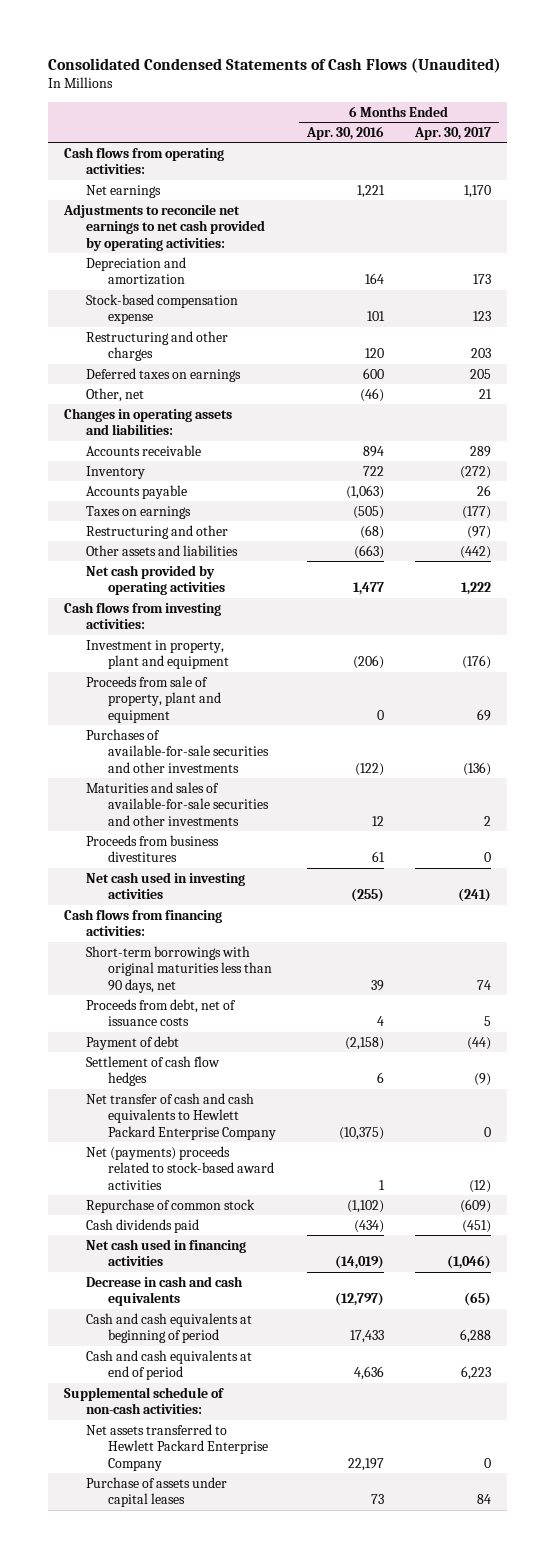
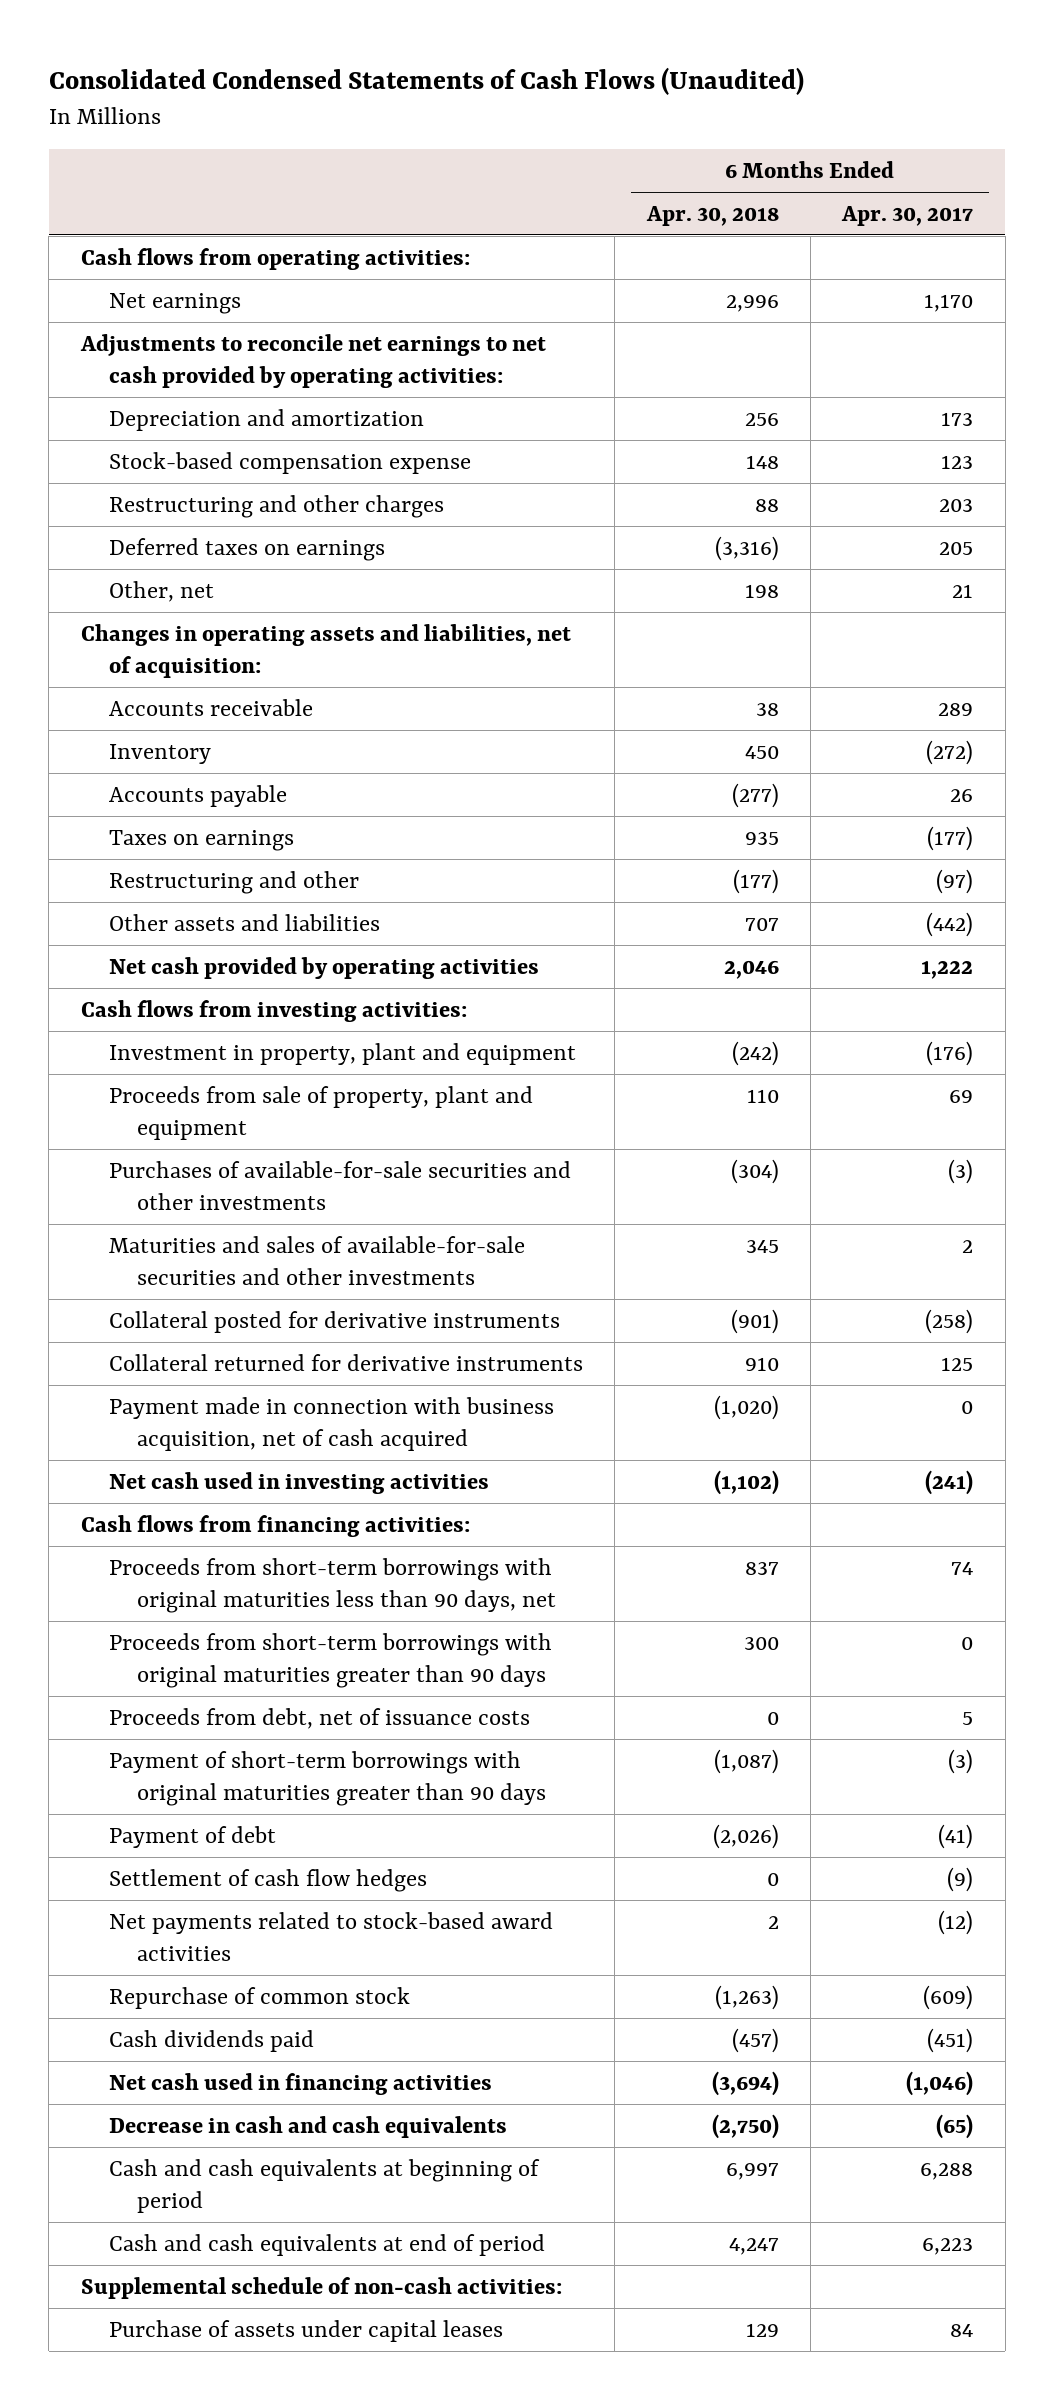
[306,126,385,141] Apr. 30, 2016 -> none
none -> [645,205,779,226] Apr. 30, 2018
[63,407,232,436] Changes in operating assets and liabilities: -> [80,623,571,679] Changes in operating assets and liabilities, net of acquisition:
[463,761,492,776] (136) -> [948,1158,974,1184] (3)
[85,834,219,863] Proceeds from business divestitures -> none
none -> [108,1310,560,1333] Collateral posted for derivative instruments
none -> [108,1353,583,1371] Collateral returned for derivative instruments
none -> [108,1396,554,1452] Payment made in connection with business acquisition, net of cash acquired
[85,945,272,993] Short-term borrowings with original maturities less than 90 days, net -> [108,1557,556,1614] Proceeds from short-term borrowings with original maturities less than 90 days, net
none -> [108,1632,552,1689] Proceeds from short-term borrowings with original maturities greater than 90 days
none -> [108,1750,546,1807] Payment of short-term borrowings with original maturities greater than 90 days
[467,1036,492,1050] (44) -> [938,1823,974,1849] (41)
[85,1092,276,1140] Net transfer of cash and cash equivalents to Hewlett Packard Enterprise Company -> none
[85,1145,274,1190] Net (payments) proceeds related to stock-based award activities -> [108,1911,553,1962] Net payments related to stock-based award activities
[85,1423,268,1471] Net assets transferred to Hewlett Packard Enterprise Company -> none

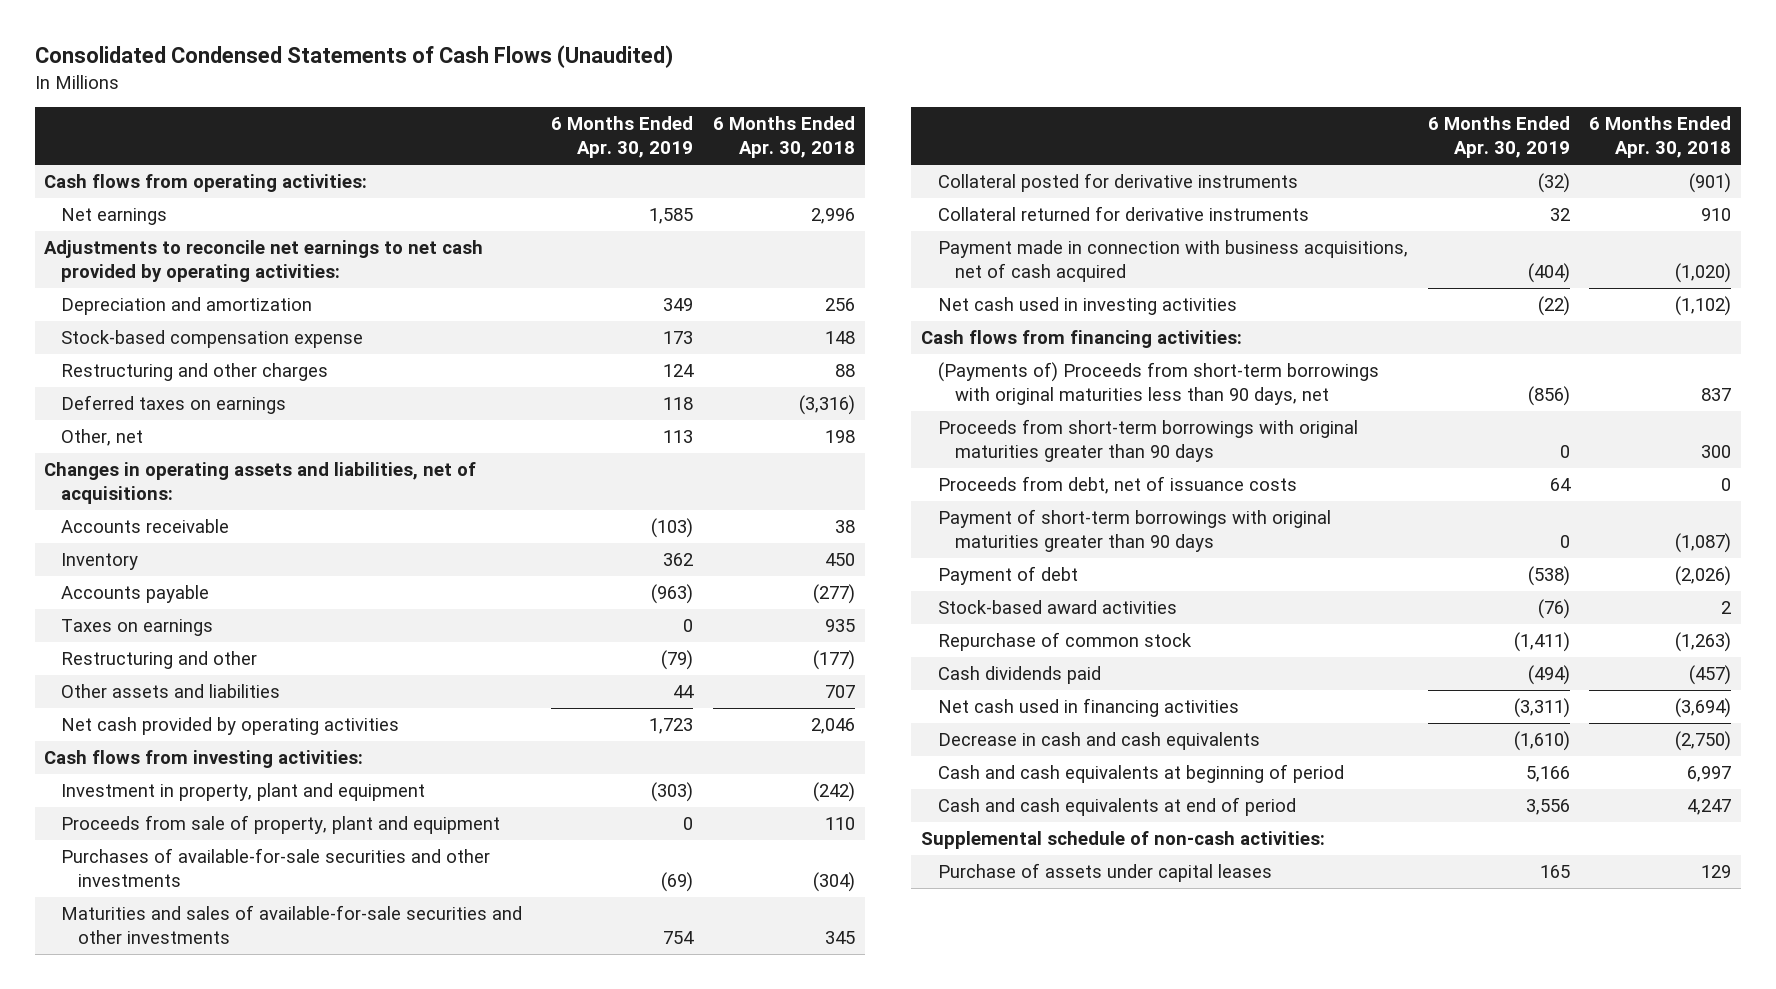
[841,205,974,226] Apr. 30, 2017 -> none
none -> [551,116,694,159] 6 Months Ended Apr. 30, 2019
[80,623,571,679] Changes in operating assets and liabilities, net of acquisition: -> [44,462,477,505] Changes in operating assets and liabilities, net of acquisitions:
[108,1396,554,1452] Payment made in connection with business acquisition, net of cash acquired -> [937,240,1408,283] Payment made in connection with business acquisitions, net of cash acquired
[108,1557,556,1614] Proceeds from short-term borrowings with original maturities less than 90 days, net -> [937,362,1379,406] (Payments of) Proceeds from short-term borrowings with original maturities less than 90 days, net
[108,1868,427,1892] Settlement of cash flow hedges -> none
[108,1911,553,1962] Net payments related to stock-based award activities -> [937,600,1177,615] Stock-based award activities

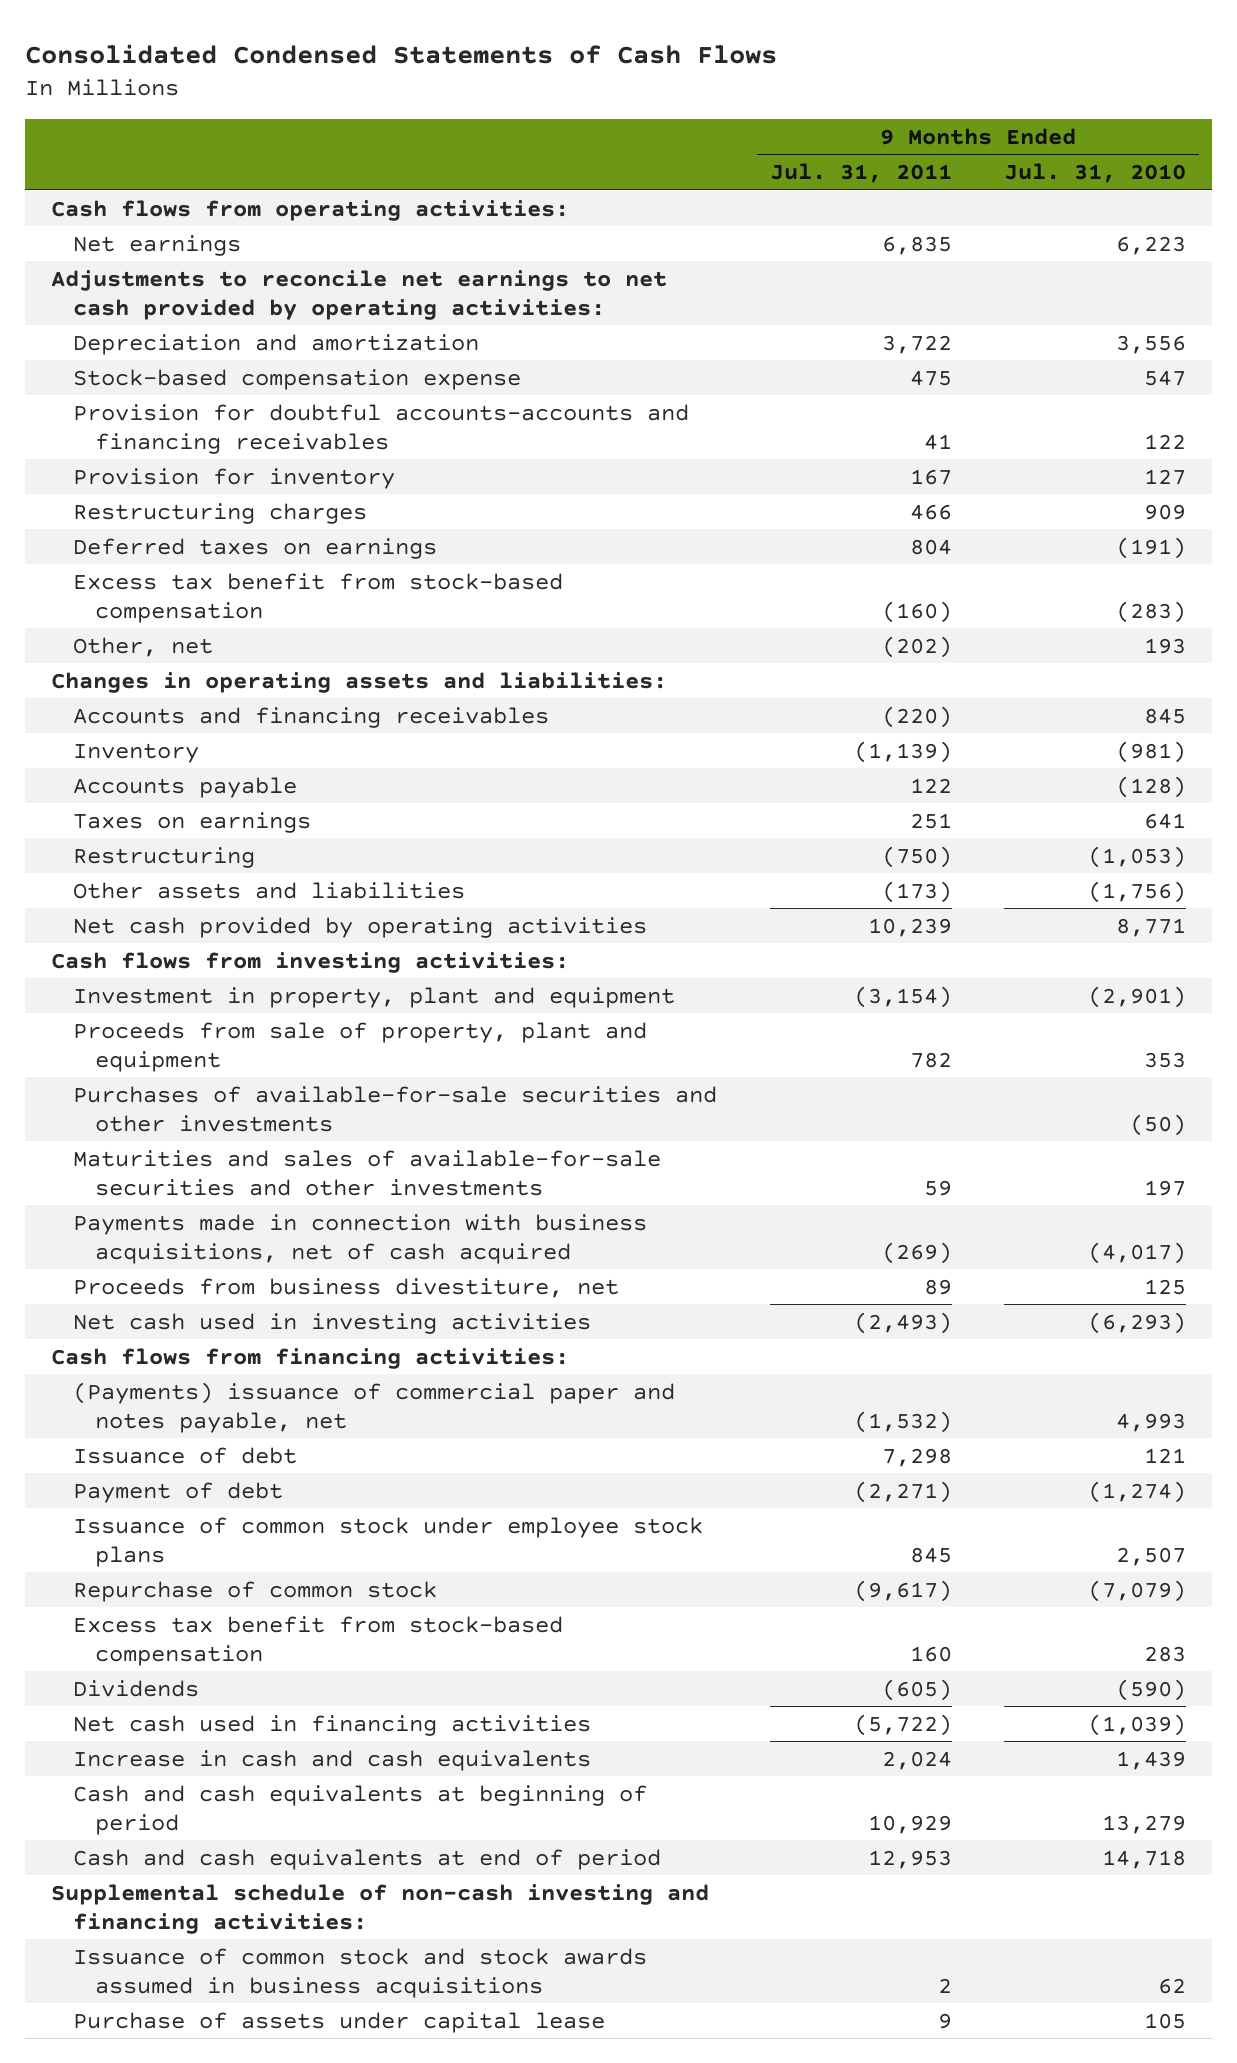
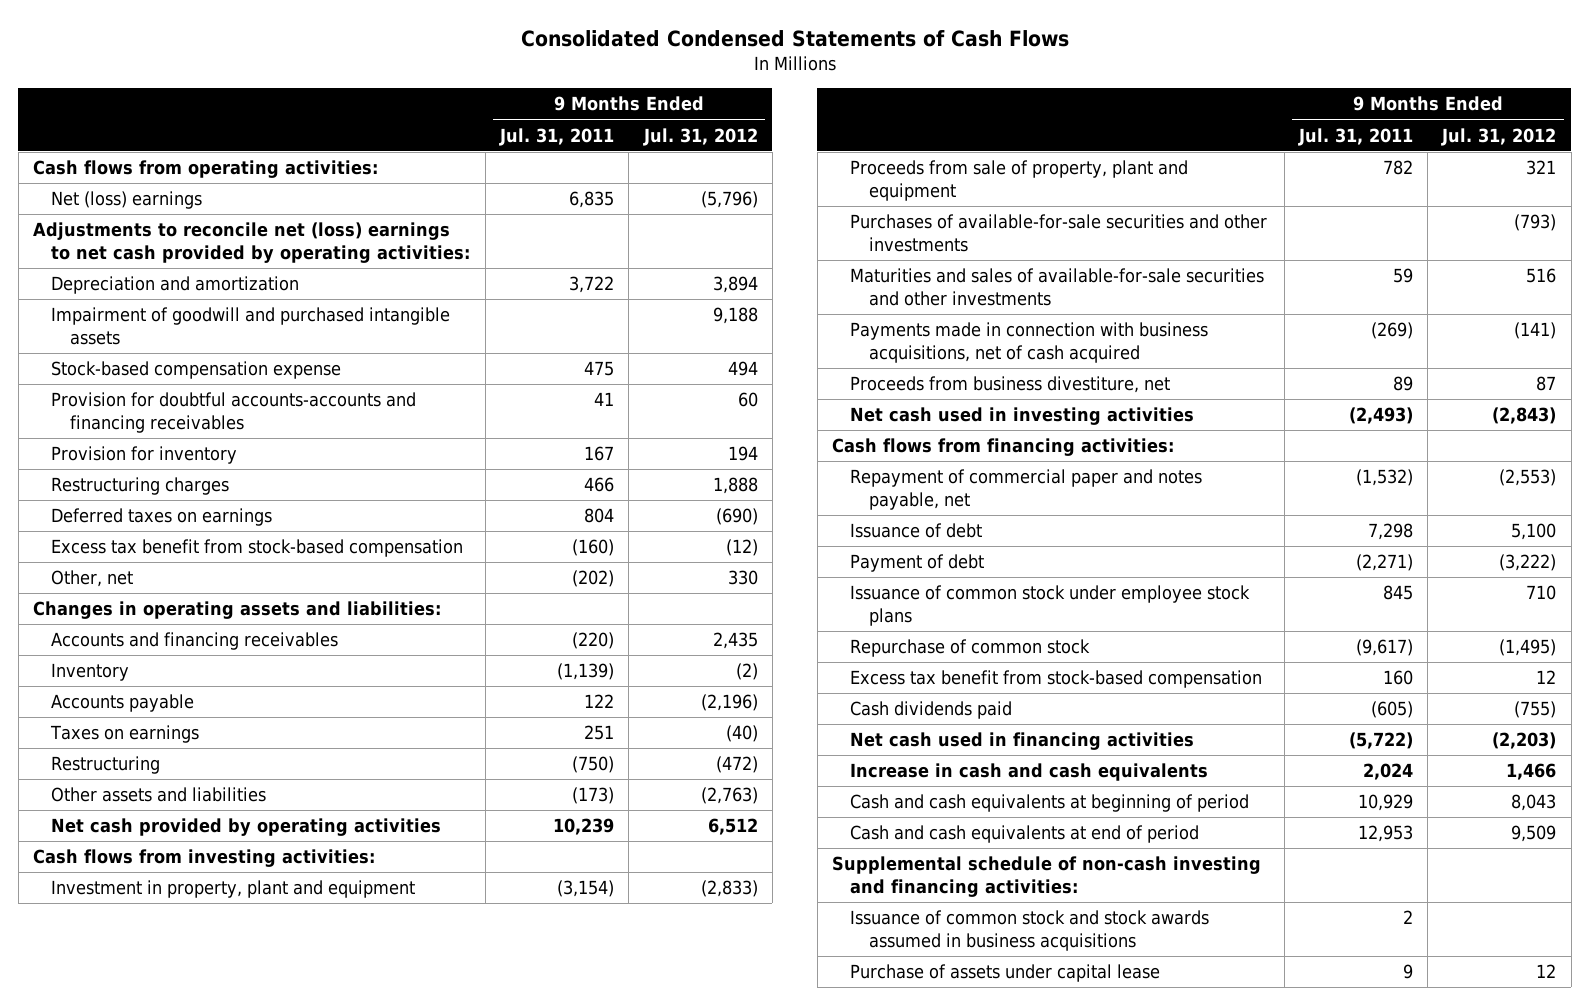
[1004,163,1187,184] Jul. 31, 2010 -> none
none -> [642,127,758,146] Jul. 31, 2012
[73,234,242,256] Net earnings -> [51,191,203,210] Net (loss) earnings
[51,269,668,320] Adjustments to reconcile net earnings to net cash provided by operating activities: -> [33,222,471,264] Adjustments to reconcile net (loss) earnings to net cash provided by operating activities:
none -> [51,307,451,346] Impairment of goodwill and purchased intangible assets
[73,1381,676,1433] (Payments) issuance of commercial paper and notes payable, net -> [850,469,1203,511] Repayment of commercial paper and notes payable, net
[73,1679,200,1697] Dividends -> [850,701,1013,720] Cash dividends paid

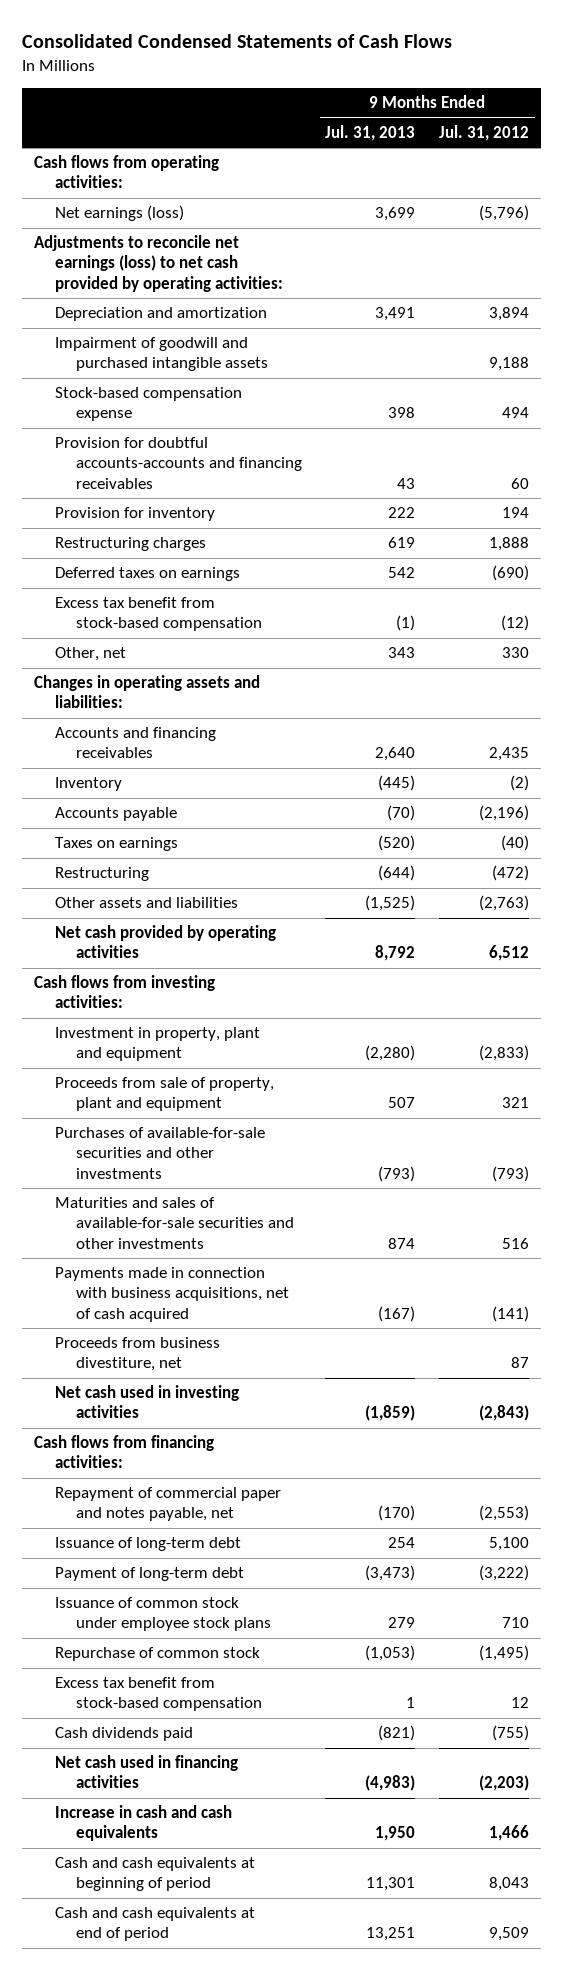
[499,127,615,146] Jul. 31, 2011 -> none
none -> [325,124,416,141] Jul. 31, 2013
[51,191,203,210] Net (loss) earnings -> [54,205,184,222] Net earnings (loss)
[33,222,471,264] Adjustments to reconcile net (loss) earnings to net cash provided by operating activities: -> [33,235,283,292] Adjustments to reconcile net earnings (loss) to net cash provided by operating activities:
[850,523,983,539] Issuance of debt -> [54,1537,241,1552] Issuance of long-term debt
[850,554,985,573] Payment of debt -> [54,1567,244,1582] Payment of long-term debt
[832,856,1262,898] Supplemental schedule of non-cash investing and financing activities: -> none
[850,910,1210,952] Issuance of common stock and stock awards assumed in business acquisitions -> none
[850,964,1161,983] Purchase of assets under capital lease -> none

